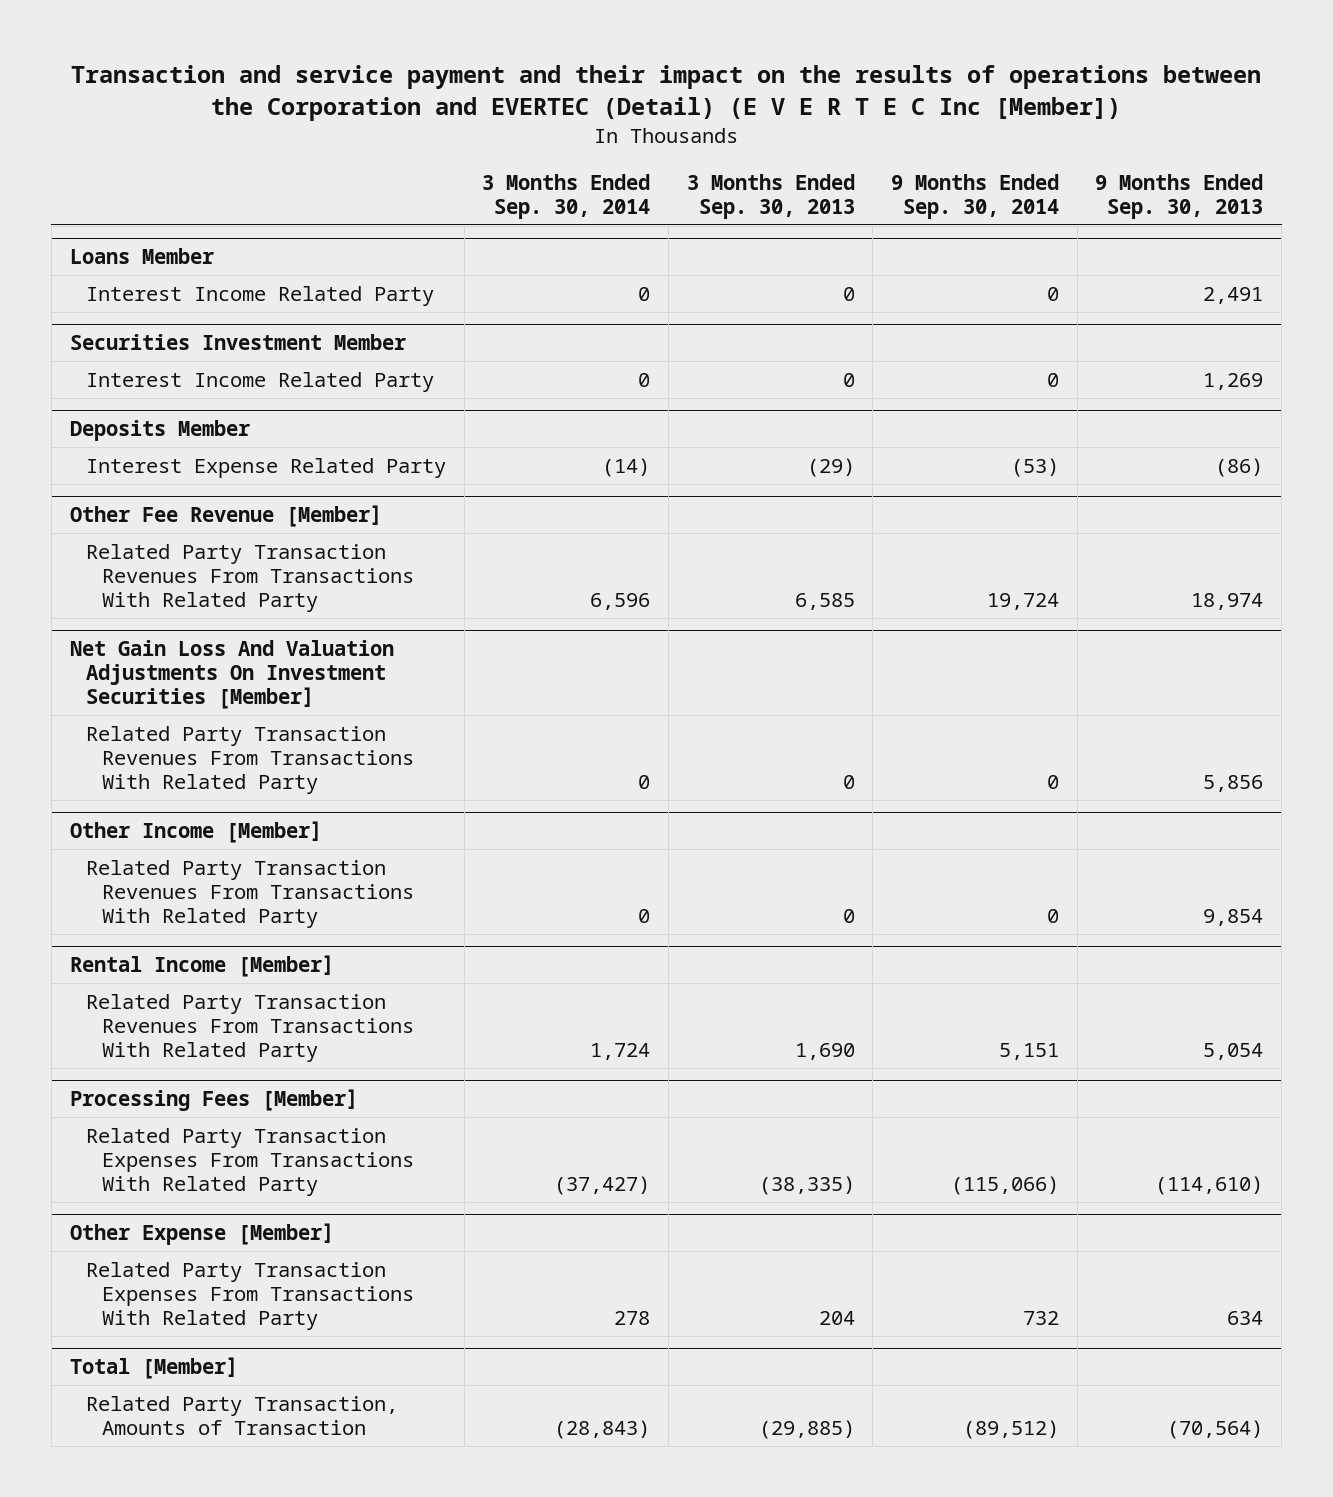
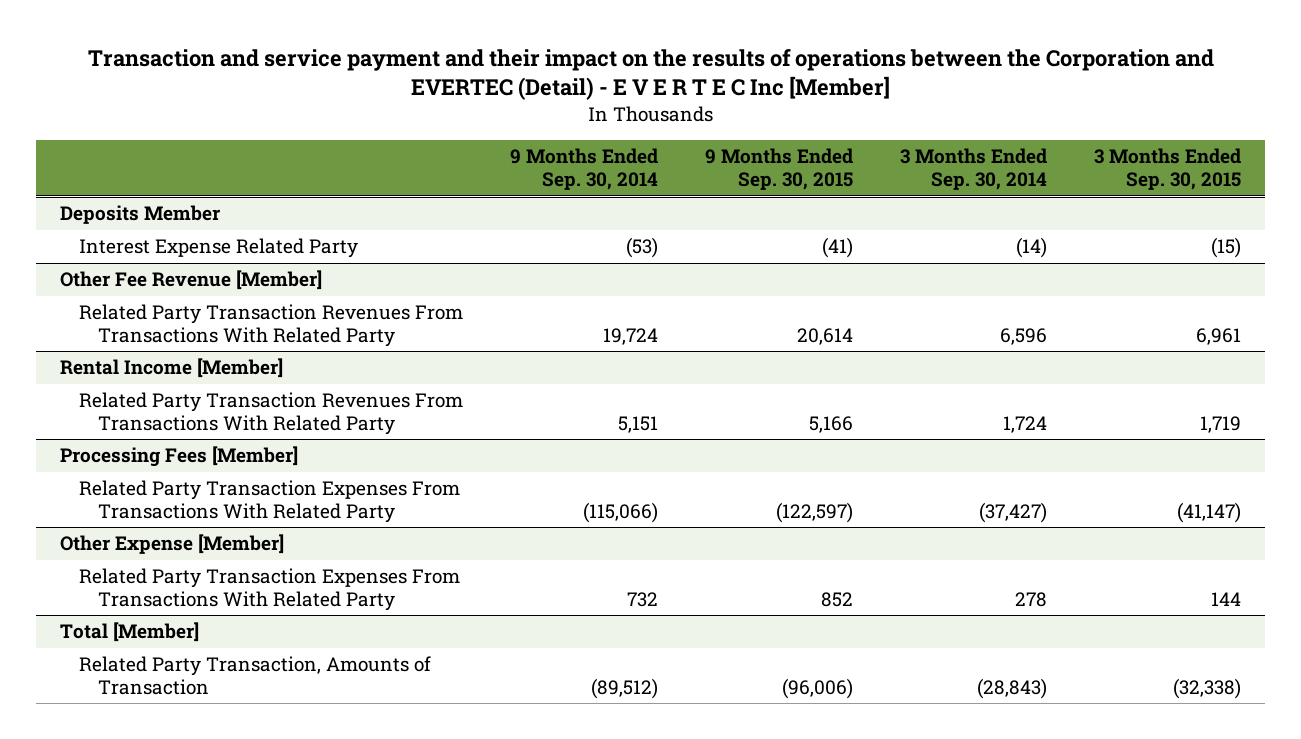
[71,65,1262,122] Transaction and service payment and their impact on the results of operations between the Corporation and EVERTEC (Detail) (E V E R T E C Inc [Member]) -> [87,48,1214,101] Transaction and service payment and their impact on the results of operations between the Corporation and EVERTEC (Detail) - E V E R T E C Inc [Member]
[686,173,855,219] 3 Months Ended Sep. 30, 2013 -> none
[1095,173,1264,219] 9 Months Ended Sep. 30, 2013 -> none
none -> [705,148,854,190] 9 Months Ended Sep. 30, 2015
none -> [1094,148,1242,190] 3 Months Ended Sep. 30, 2015
[69,247,214,264] Loans Member -> none
[85,285,434,306] Interest Income Related Party -> none
[69,333,406,350] Securities Investment Member -> none
[85,371,434,392] Interest Income Related Party -> none
[69,639,394,710] Net Gain Loss And Valuation Adjustments On Investment Securities [Member] -> none
[85,725,415,794] Related Party Transaction Revenues From Transactions With Related Party -> none
[69,820,322,843] Other Income [Member] -> none
[85,859,415,928] Related Party Transaction Revenues From Transactions With Related Party -> none

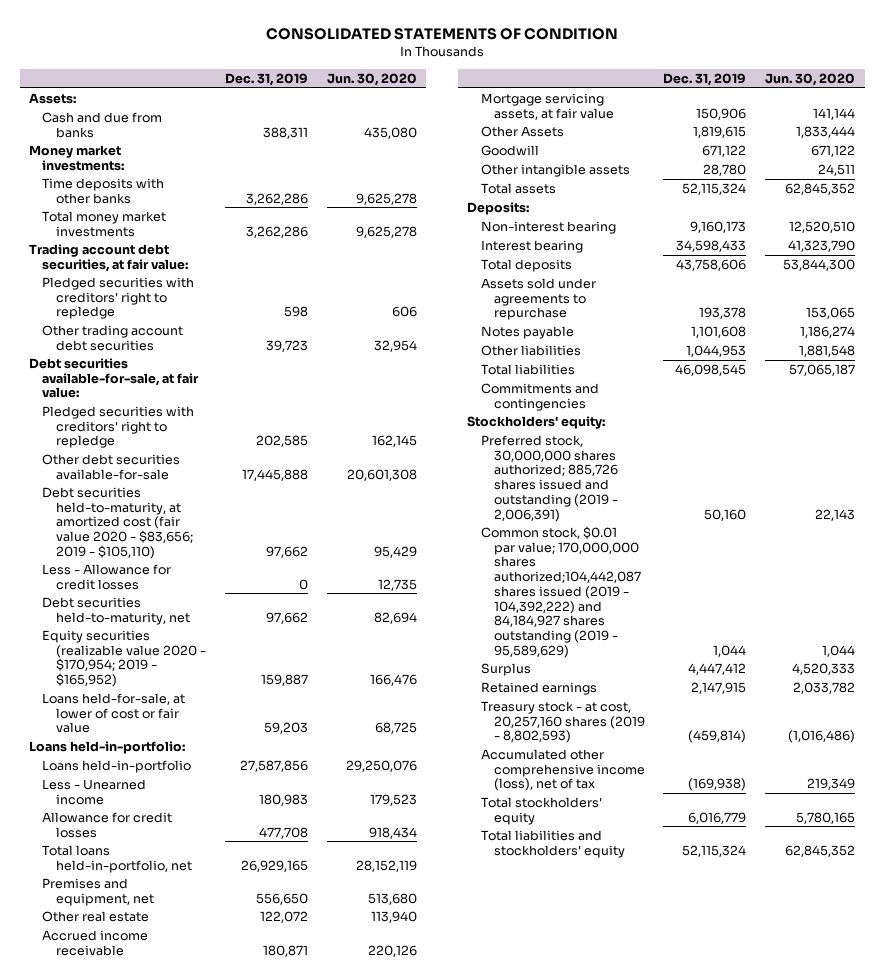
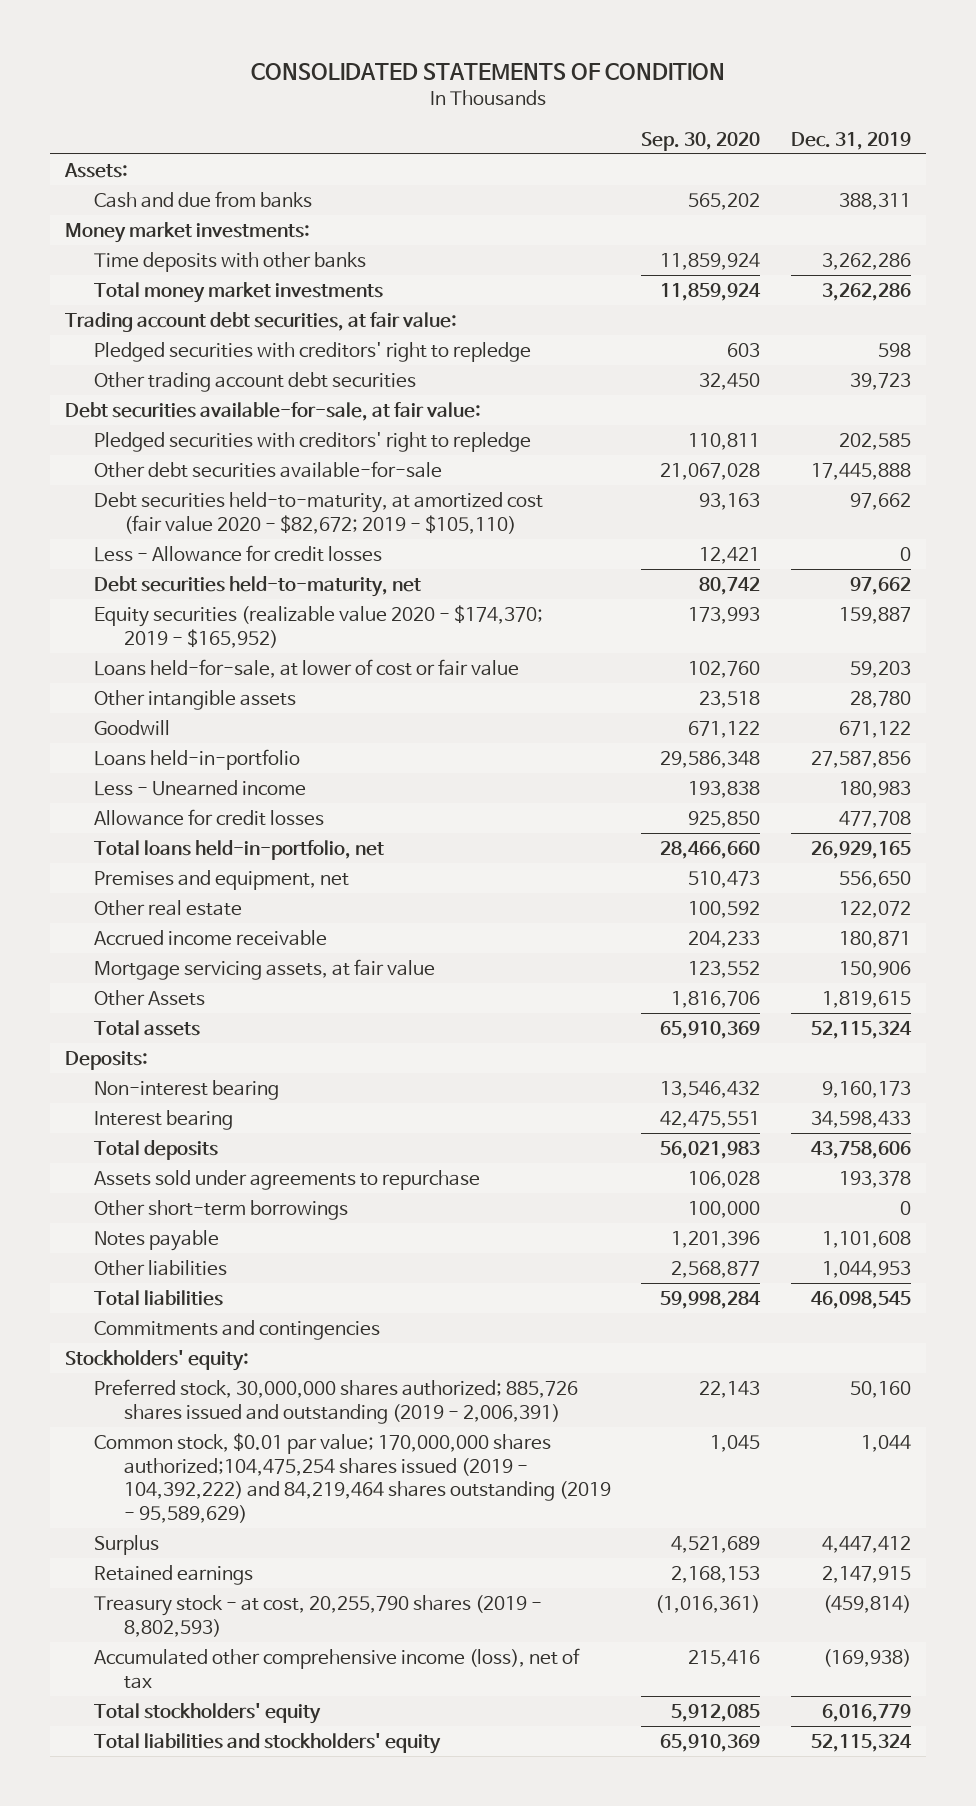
[327,72,418,86] Jun. 30, 2020 -> none
none -> [641,131,761,151] Sep. 30, 2020
[42,486,193,559] Debt securities held-to-maturity, at amortized cost (fair value 2020 - $83,656; 2019 - $105,110) -> [94,491,544,534] Debt securities held-to-maturity, at amortized cost (fair value 2020 - $82,672; 2019 - $105,110)
[42,629,206,688] Equity securities (realizable value 2020 - $170,954; 2019 - $165,952) -> [94,604,544,648] Equity securities (realizable value 2020 - $174,370; 2019 - $165,952)
[29,740,186,754] Loans held-in-portfolio: -> none
[480,163,630,177] Other intangible assets -> [94,689,297,710] Other intangible assets
[480,144,539,156] Goodwill -> [94,719,171,735] Goodwill
none -> [94,1199,349,1220] Other short-term borrowings
[480,525,641,658] Common stock, $0.01 par value; 170,000,000 shares authorized;104,442,087 shares issued (2019 - 104,392,222) and 84,184,927 shares outstanding (2019 - 95,589,629) -> [94,1432,611,1524] Common stock, $0.01 par value; 170,000,000 shares authorized;104,475,254 shares issued (2019 - 104,392,222) and 84,219,464 shares outstanding (2019 - 95,589,629)
[480,700,645,744] Treasury stock - at cost, 20,257,160 shares (2019 - 8,802,593) -> [94,1594,543,1637] Treasury stock - at cost, 20,255,790 shares (2019 - 8,802,593)

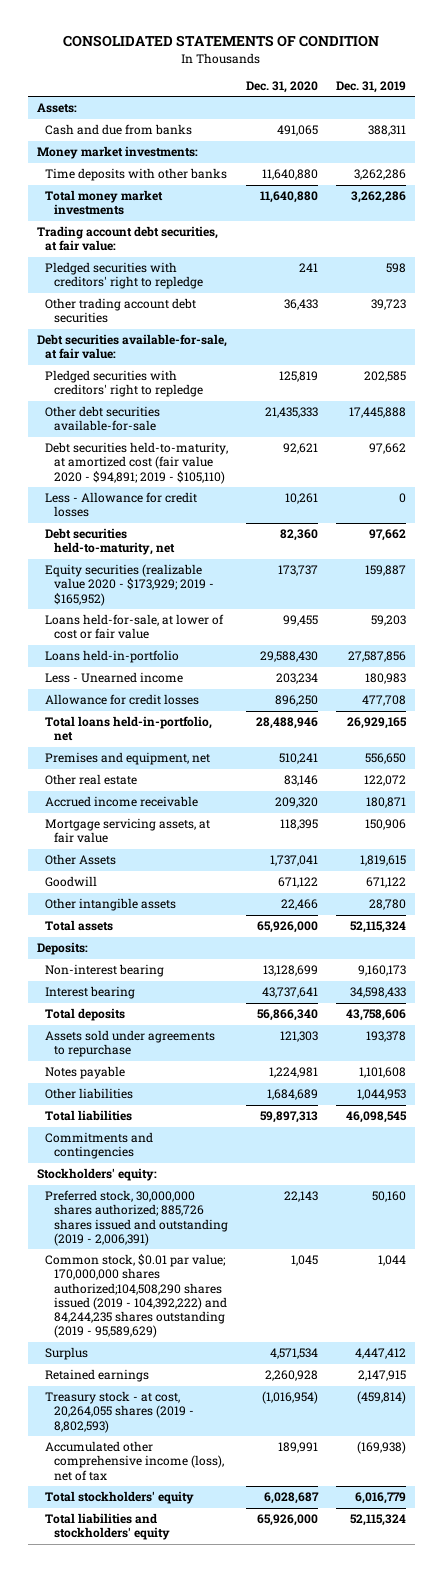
[641,131,761,151] Sep. 30, 2020 -> none
none -> [246,80,319,93] Dec. 31, 2020
[94,491,544,534] Debt securities held-to-maturity, at amortized cost (fair value 2020 - $82,672; 2019 - $105,110) -> [45,442,229,484] Debt securities held-to-maturity, at amortized cost (fair value 2020 - $94,891; 2019 - $105,110)
[94,604,544,648] Equity securities (realizable value 2020 - $174,370; 2019 - $165,952) -> [45,564,215,606] Equity securities (realizable value 2020 - $173,929; 2019 - $165,952)
[94,719,171,735] Goodwill -> [45,876,98,888] Goodwill
[94,689,297,710] Other intangible assets -> [45,898,177,912] Other intangible assets
[94,1199,349,1220] Other short-term borrowings -> none
[94,1432,611,1524] Common stock, $0.01 par value; 170,000,000 shares authorized;104,475,254 shares issued (2019 - 104,392,222) and 84,219,464 shares outstanding (2019 - 95,589,629) -> [45,1254,228,1339] Common stock, $0.01 par value; 170,000,000 shares authorized;104,508,290 shares issued (2019 - 104,392,222) and 84,244,235 shares outstanding (2019 - 95,589,629)
[94,1594,543,1637] Treasury stock - at cost, 20,255,790 shares (2019 - 8,802,593) -> [45,1391,195,1433] Treasury stock - at cost, 20,264,055 shares (2019 - 8,802,593)

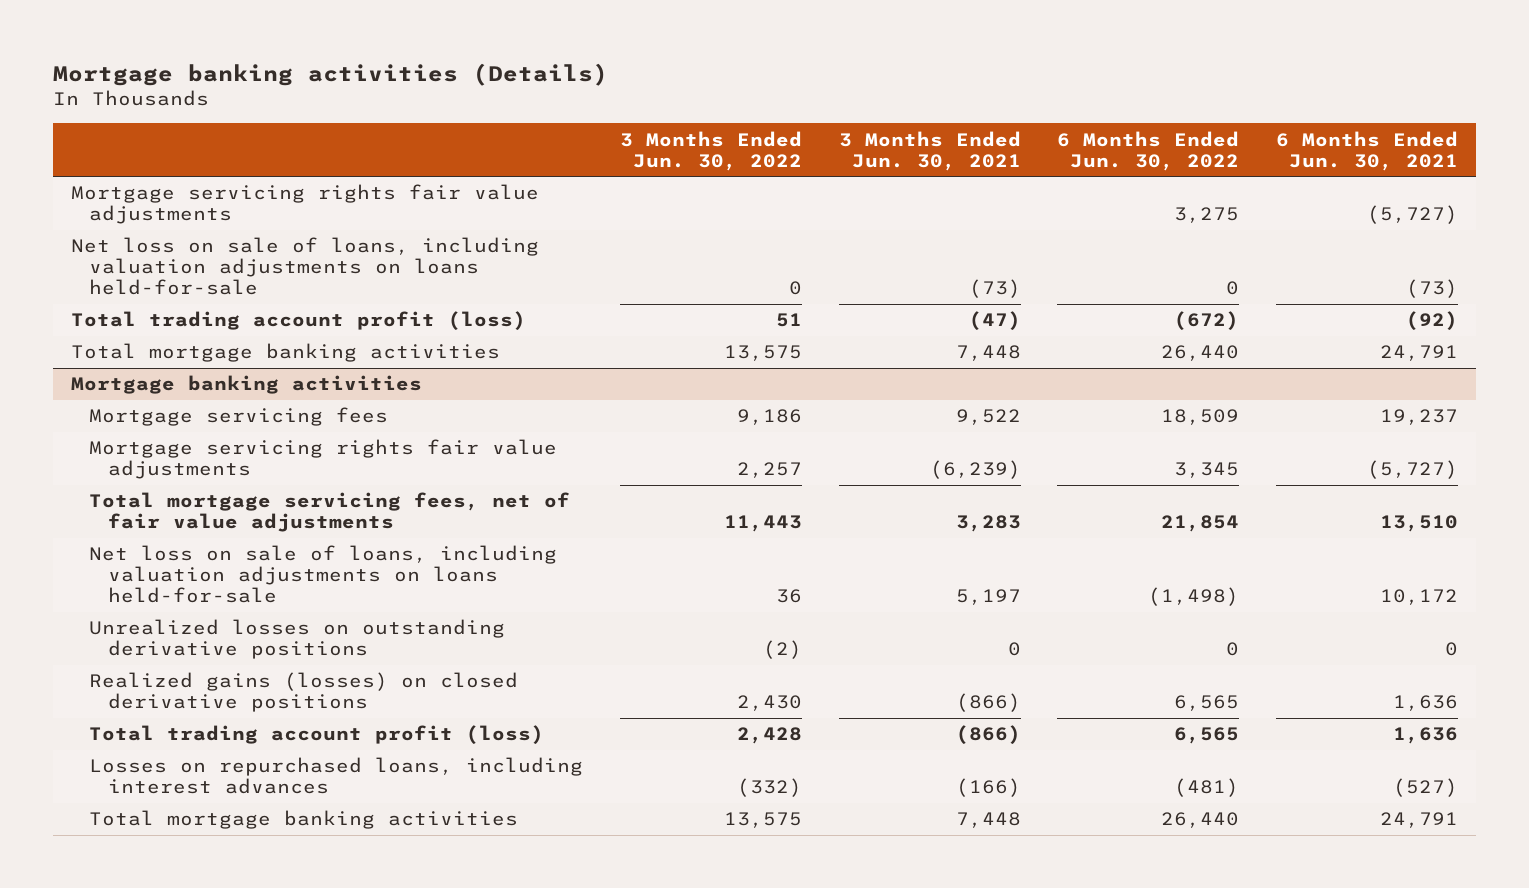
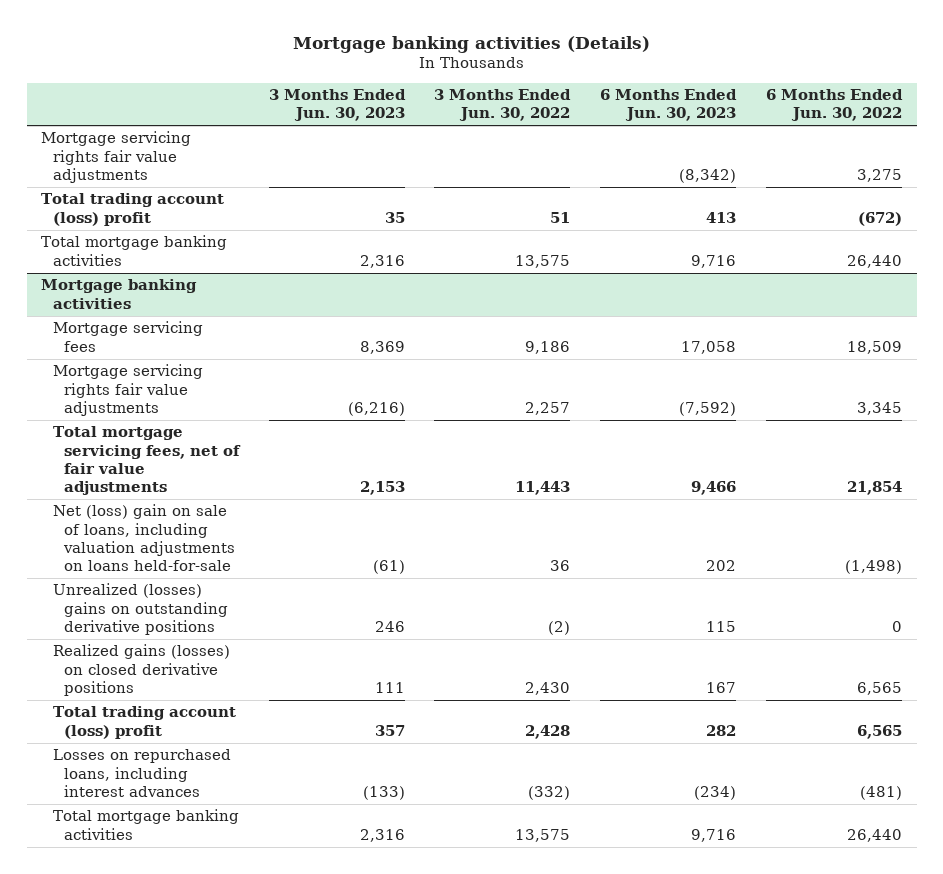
[838,130,1021,171] 3 Months Ended Jun. 30, 2021 -> none
[1275,130,1458,171] 6 Months Ended Jun. 30, 2021 -> none
none -> [268,89,406,122] 3 Months Ended Jun. 30, 2023
none -> [600,89,738,122] 6 Months Ended Jun. 30, 2023
[70,237,539,296] Net loss on sale of loans, including valuation adjustments on loans held-for-sale -> none
[70,311,526,331] Total trading account profit (loss) -> [41,193,225,226] Total trading account (loss) profit
[89,545,558,604] Net loss on sale of loans, including valuation adjustments on loans held-for-sale -> [52,504,235,572] Net (loss) gain on sale of loans, including valuation adjustments on loans held-for-sale
[89,619,506,660] Unrealized losses on outstanding derivative positions -> [52,583,228,636] Unrealized (losses) gains on outstanding derivative positions
[89,725,545,745] Total trading account profit (loss) -> [52,706,236,739] Total trading account (loss) profit

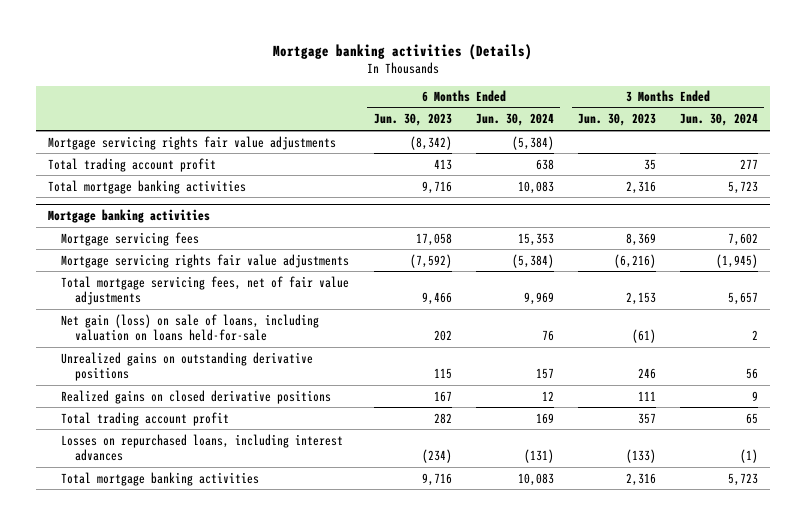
[434,89,572,122] 3 Months Ended Jun. 30, 2022 -> none
[765,89,903,122] 6 Months Ended Jun. 30, 2022 -> none
none -> [475,113,554,127] Jun. 30, 2024
none -> [680,113,759,127] Jun. 30, 2024
[41,193,225,226] Total trading account (loss) profit -> [47,157,216,172] Total trading account profit
[52,504,235,572] Net (loss) gain on sale of loans, including valuation adjustments on loans held-for-sale -> [61,313,320,342] Net gain (loss) on sale of loans, including valuation on loans held-for-sale
[52,583,228,636] Unrealized (losses) gains on outstanding derivative positions -> [61,351,314,382] Unrealized gains on outstanding derivative positions
[52,644,230,697] Realized gains (losses) on closed derivative positions -> [61,389,332,404] Realized gains on closed derivative positions
[52,706,236,739] Total trading account (loss) profit -> [61,411,230,426] Total trading account profit

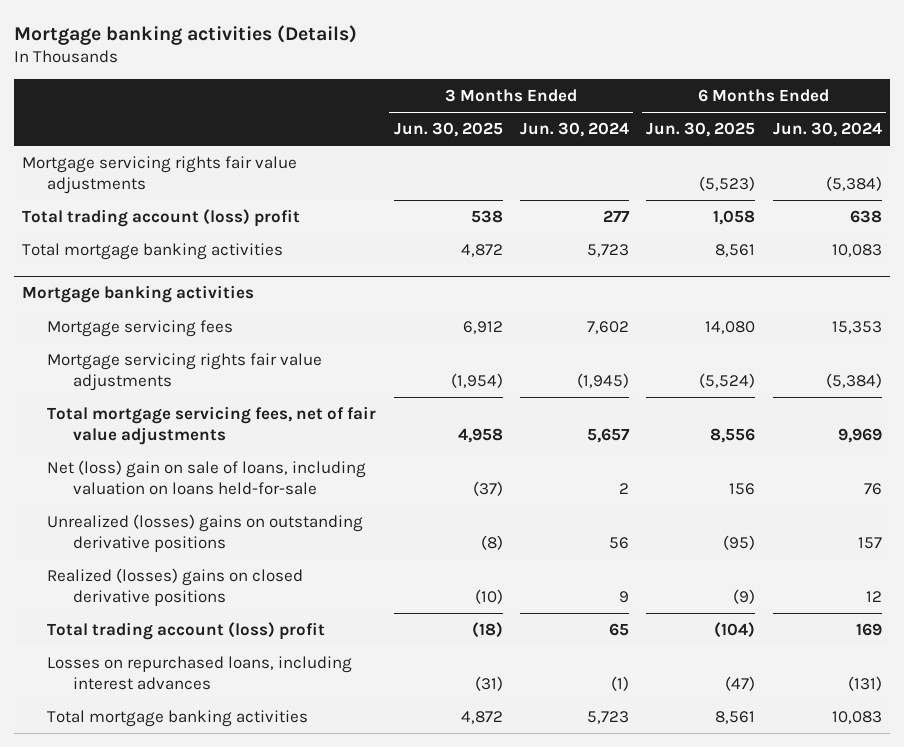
[373,113,452,127] Jun. 30, 2023 -> none
[577,113,656,127] Jun. 30, 2023 -> none
none -> [393,121,503,137] Jun. 30, 2025
none -> [646,121,756,137] Jun. 30, 2025
[47,157,216,172] Total trading account profit -> [22,208,301,227] Total trading account (loss) profit
[61,313,320,342] Net gain (loss) on sale of loans, including valuation on loans held-for-sale -> [47,459,367,495] Net (loss) gain on sale of loans, including valuation on loans held-for-sale
[61,351,314,382] Unrealized gains on outstanding derivative positions -> [47,513,364,552] Unrealized (losses) gains on outstanding derivative positions
[61,389,332,404] Realized gains on closed derivative positions -> [47,567,304,606] Realized (losses) gains on closed derivative positions
[61,411,230,426] Total trading account profit -> [47,621,326,640] Total trading account (loss) profit

